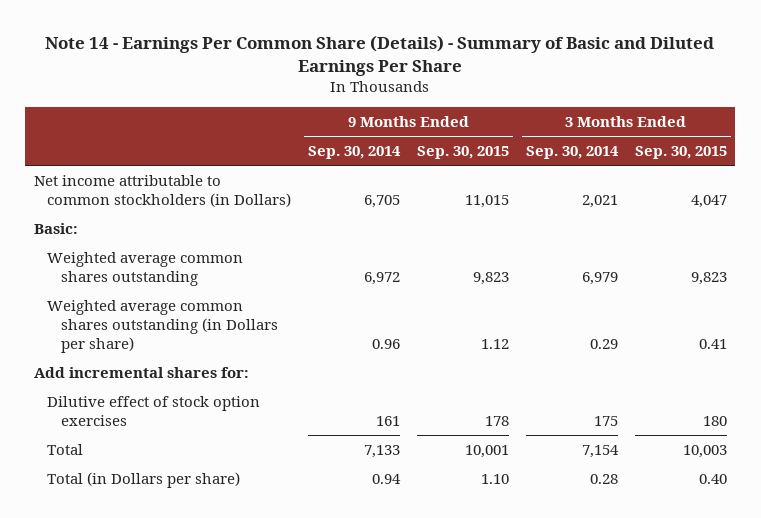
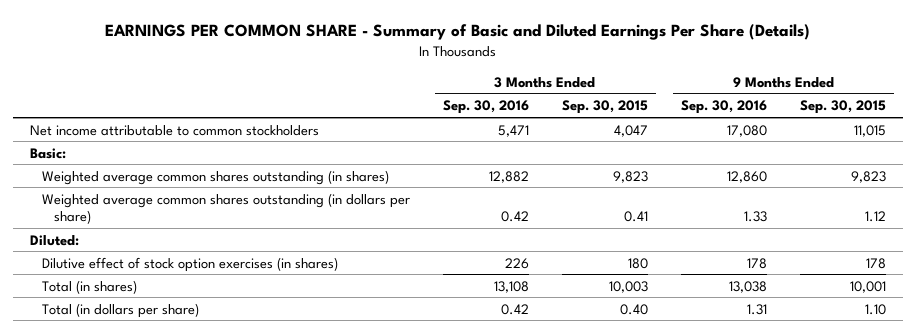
[45,34,715,76] Note 14 - Earnings Per Common Share (Details) - Summary of Basic and Diluted Earnings Per Share -> [104,23,810,40] EARNINGS PER COMMON SHARE - Summary of Basic and Diluted Earnings Per Share (Details)
[308,145,402,159] Sep. 30, 2014 -> none
[526,145,620,159] Sep. 30, 2014 -> none
none -> [442,100,529,115] Sep. 30, 2016
none -> [681,100,768,115] Sep. 30, 2016
[33,174,292,207] Net income attributable to common stockholders (in Dollars) -> [29,124,319,136] Net income attributable to common stockholders
[33,366,249,378] Add incremental shares for: -> none
[47,251,244,286] Weighted average common shares outstanding -> [41,169,389,185] Weighted average common shares outstanding (in shares)
[47,299,279,353] Weighted average common shares outstanding (in Dollars per share) -> [41,192,410,224] Weighted average common shares outstanding (in dollars per share)
none -> [29,234,79,246] Diluted:
[47,395,261,426] Dilutive effect of stock option exercises -> [41,256,338,272] Dilutive effect of stock option exercises (in shares)
[47,443,84,455] Total -> [41,279,137,294] Total (in shares)
[47,471,241,488] Total (in Dollars per share) -> [41,302,199,318] Total (in dollars per share)

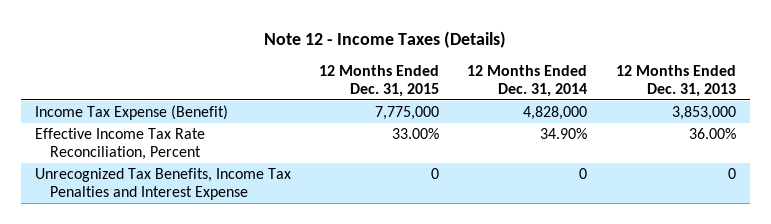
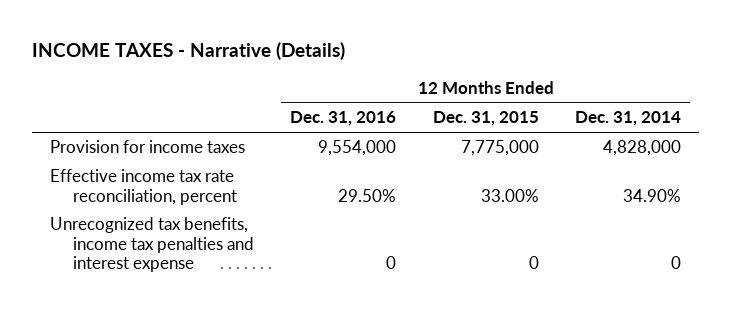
[264,30,507,48] Note 12 - Income Taxes (Details) -> [31,42,345,61] INCOME TAXES - Narrative (Details)
[615,65,736,97] 12 Months Ended Dec. 31, 2013 -> none
none -> [290,111,397,127] Dec. 31, 2016
[34,105,228,121] Income Tax Expense (Benefit) -> [50,140,246,154] Provision for income taxes
[34,128,205,160] Effective Income Tax Rate Reconciliation, Percent -> [50,169,237,205] Effective income tax rate reconciliation, percent
[34,168,291,200] Unrecognized Tax Benefits, Income Tax Penalties and Interest Expense -> [50,217,254,272] Unrecognized tax benefits, income tax penalties and interest expense

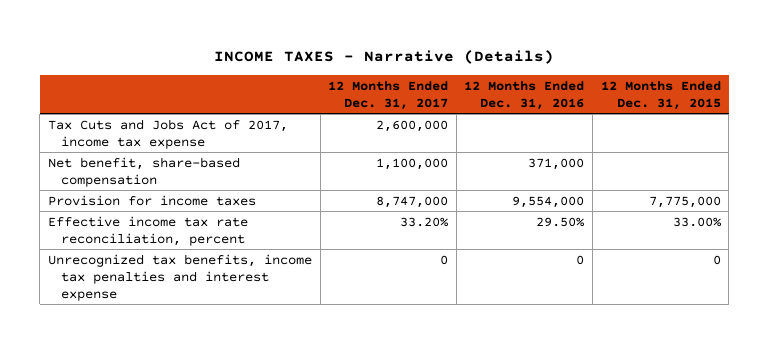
[575,111,682,127] Dec. 31, 2014 -> none
none -> [328,80,449,110] 12 Months Ended Dec. 31, 2017
none -> [47,118,288,149] Tax Cuts and Jobs Act of 2017, income tax expense
none -> [47,156,240,187] Net benefit, share-based compensation

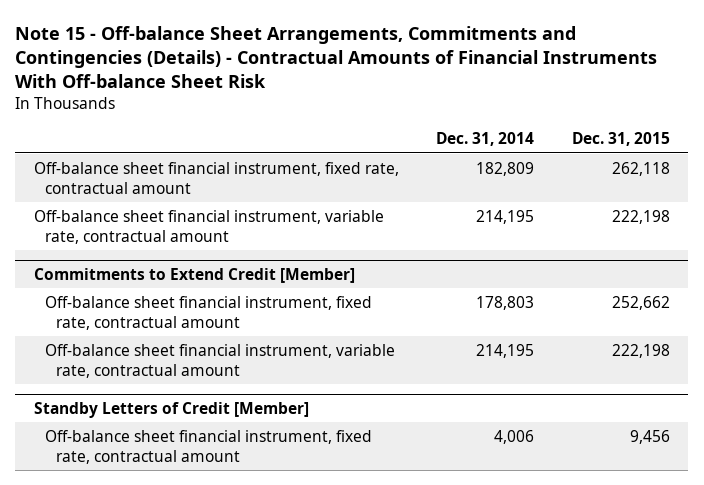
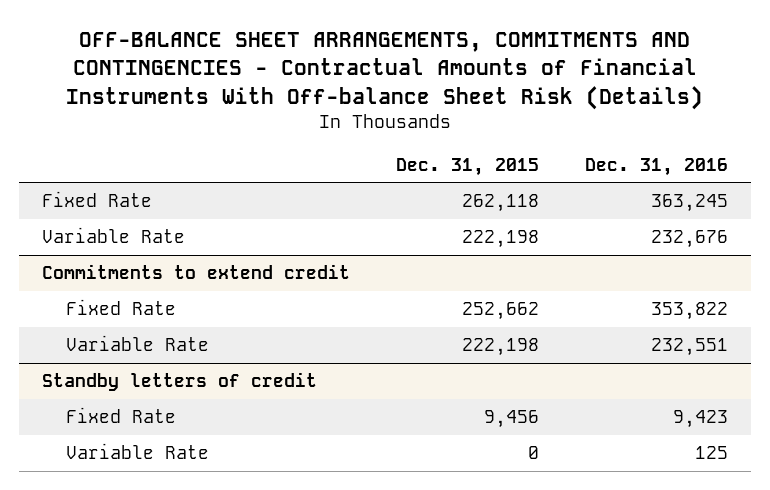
[15,25,658,88] Note 15 - Off-balance Sheet Arrangements, Commitments and Contingencies (Details) - Contractual Amounts of Financial Instruments With Off-balance Sheet Risk -> [65,31,703,110] OFF-BALANCE SHEET ARRANGEMENTS, COMMITMENTS AND CONTINGENCIES - Contractual Amounts of Financial Instruments With Off-balance Sheet Risk (Details)
[436,132,535,147] Dec. 31, 2014 -> none
none -> [584,157,728,176] Dec. 31, 2016
[34,161,400,194] Off-balance sheet financial instrument, fixed rate, contractual amount -> [41,191,152,208] Fixed Rate
[34,209,385,244] Off-balance sheet financial instrument, variable rate, contractual amount -> [41,227,185,244] Variable Rate
[34,267,356,283] Commitments to Extend Credit [Member] -> [41,264,350,280] Commitments to extend credit
[45,295,373,330] Off-balance sheet financial instrument, fixed rate, contractual amount -> [65,299,176,316] Fixed Rate
[45,343,396,378] Off-balance sheet financial instrument, variable rate, contractual amount -> [65,335,209,352] Variable Rate
[34,401,310,418] Standby Letters of Credit [Member] -> [41,372,317,392] Standby letters of credit
[45,429,373,464] Off-balance sheet financial instrument, fixed rate, contractual amount -> [65,407,176,424] Fixed Rate
none -> [65,443,209,460] Variable Rate

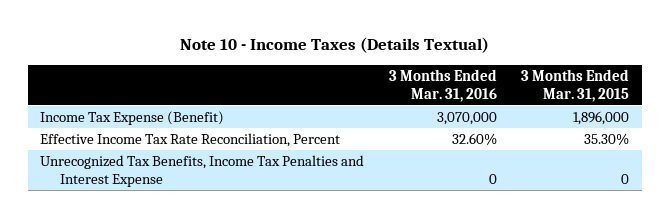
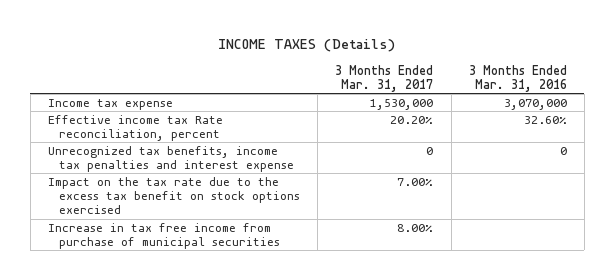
[179,37,489,54] Note 10 - Income Taxes (Details Textual) -> [218,39,396,53] INCOME TAXES (Details)
[521,68,630,102] 3 Months Ended Mar. 31, 2015 -> none
none -> [335,64,434,92] 3 Months Ended Mar. 31, 2017
[39,110,224,125] Income Tax Expense (Benefit) -> [47,98,173,110] Income tax expense
[39,132,340,147] Effective Income Tax Rate Reconciliation, Percent -> [47,114,223,142] Effective income tax Rate reconciliation, percent
[39,154,364,187] Unrecognized Tax Benefits, Income Tax Penalties and Interest Expense -> [47,145,295,173] Unrecognized tax benefits, income tax penalties and interest expense
none -> [47,176,301,215] Impact on the tax rate due to the excess tax benefit on stock options exercised
none -> [47,222,281,250] Increase in tax free income from purchase of municipal securities

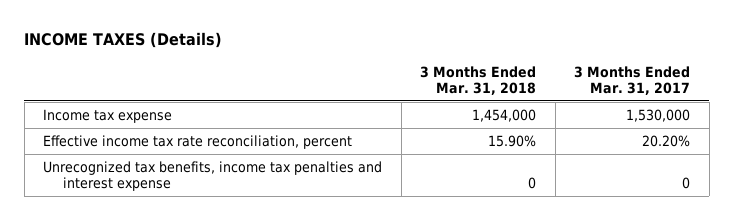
[468,64,567,92] 3 Months Ended Mar. 31, 2016 -> none
none -> [420,65,537,95] 3 Months Ended Mar. 31, 2018
[47,114,223,142] Effective income tax Rate reconciliation, percent -> [43,135,353,150] Effective income tax rate reconciliation, percent
[47,176,301,215] Impact on the tax rate due to the excess tax benefit on stock options exercised -> none
[47,222,281,250] Increase in tax free income from purchase of municipal securities -> none

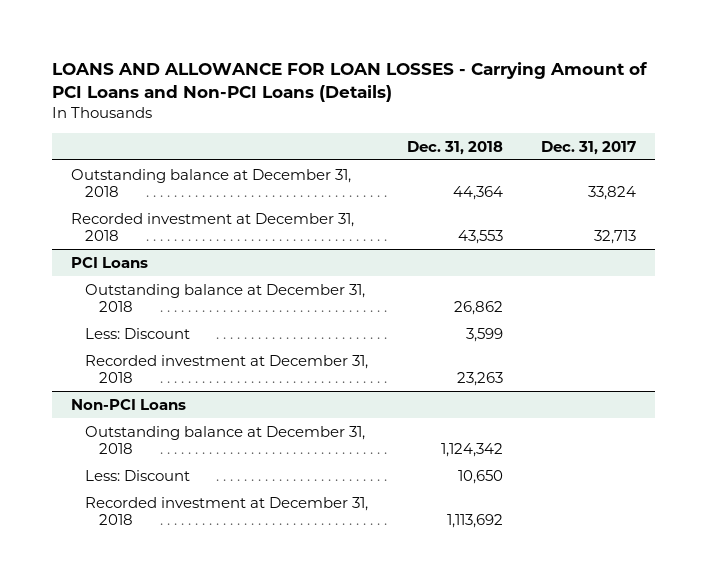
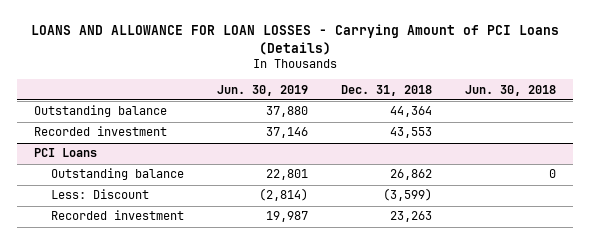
[51,62,648,103] LOANS AND ALLOWANCE FOR LOAN LOSSES - Carrying Amount of PCI Loans and Non-PCI Loans (Details) -> [31,23,560,55] LOANS AND ALLOWANCE FOR LOAN LOSSES - Carrying Amount of PCI Loans (Details)
[540,140,636,155] Dec. 31, 2017 -> none
none -> [217,84,309,96] Jun. 30, 2019
none -> [465,84,557,96] Jun. 30, 2018
[71,168,352,197] Outstanding balance at December 31, 2018 -> [33,105,167,118] Outstanding balance
[71,212,355,241] Recorded investment at December 31, 2018 -> [33,126,167,137] Recorded investment
[71,398,187,410] Non-PCI Loans -> none
[85,425,366,454] Outstanding balance at December 31, 2018 -> none
[85,469,191,481] Less: Discount -> none
[85,496,369,525] Recorded investment at December 31, 2018 -> none
[85,283,366,312] Outstanding balance at December 31, 2018 -> [51,168,185,181] Outstanding balance
[465,327,503,342] 3,599 -> [383,188,433,202] (3,599)
[85,354,369,383] Recorded investment at December 31, 2018 -> [51,210,185,221] Recorded investment

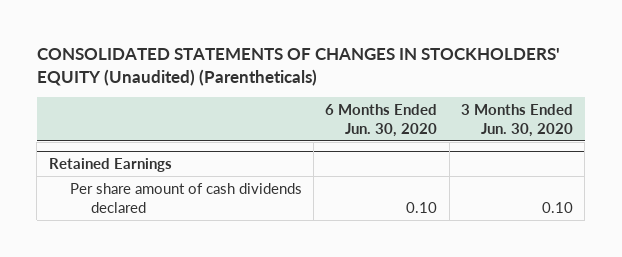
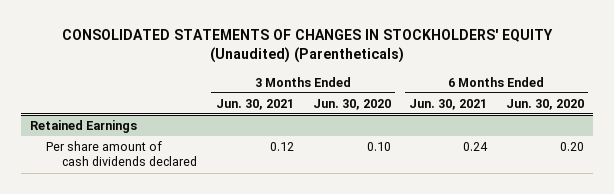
none -> [215,98,294,110] Jun. 30, 2021
none -> [409,98,488,110] Jun. 30, 2021
[406,201,438,213] 0.10 -> [559,141,584,151] 0.20

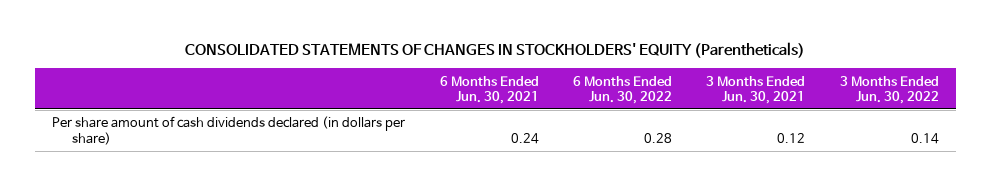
[61,29,553,64] CONSOLIDATED STATEMENTS OF CHANGES IN STOCKHOLDERS' EQUITY (Unaudited) (Parentheticals) -> [185,42,806,59] CONSOLIDATED STATEMENTS OF CHANGES IN STOCKHOLDERS' EQUITY (Parentheticals)
[312,98,391,110] Jun. 30, 2020 -> none
[505,98,584,110] Jun. 30, 2020 -> none
none -> [572,75,672,105] 6 Months Ended Jun. 30, 2022
none -> [839,75,939,105] 3 Months Ended Jun. 30, 2022
[30,119,138,133] Retained Earnings -> none
[46,140,198,167] Per share amount of cash dividends declared -> [52,116,406,145] Per share amount of cash dividends declared (in dollars per share)

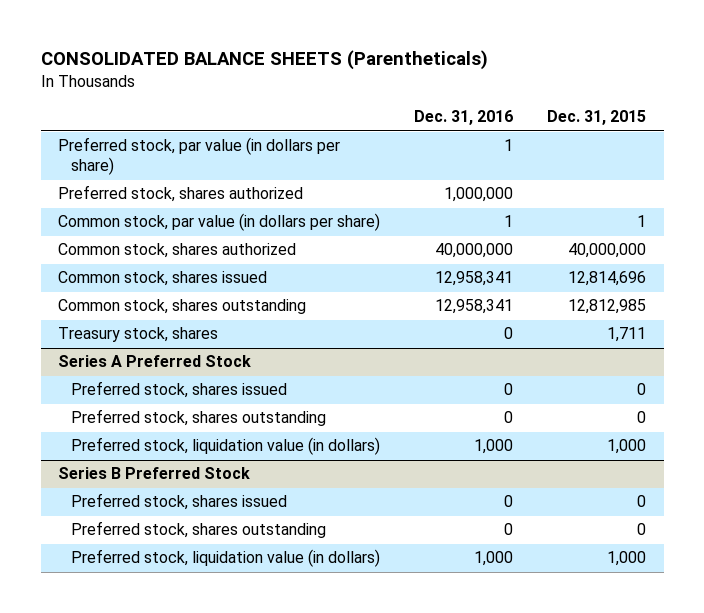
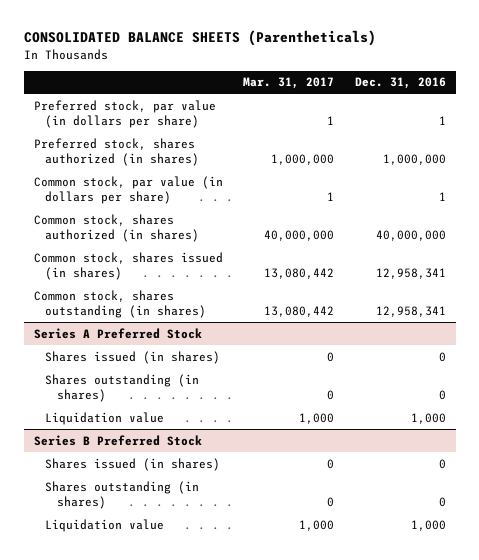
[547,110,647,126] Dec. 31, 2015 -> none
none -> [243,77,335,90] Mar. 31, 2017
[57,185,303,203] Preferred stock, shares authorized -> [33,137,200,167] Preferred stock, shares authorized (in shares)
[57,327,218,343] Treasury stock, shares -> none
[57,243,296,259] Common stock, shares authorized -> [33,213,200,243] Common stock, shares authorized (in shares)
[57,271,267,287] Common stock, shares issued -> [33,251,223,281] Common stock, shares issued (in shares)
[57,299,306,315] Common stock, shares outstanding -> [33,289,207,319] Common stock, shares outstanding (in shares)
[70,381,287,399] Preferred stock, shares issued -> [45,350,221,364] Shares issued (in shares)
[70,409,326,427] Preferred stock, shares outstanding -> [45,373,200,403] Shares outstanding (in shares)
[70,437,380,456] Preferred stock, liquidation value (in dollars) -> [45,411,165,425] Liquidation value
[70,493,287,511] Preferred stock, shares issued -> [45,457,221,471] Shares issued (in shares)
[70,521,326,539] Preferred stock, shares outstanding -> [45,480,200,510] Shares outstanding (in shares)
[70,549,380,568] Preferred stock, liquidation value (in dollars) -> [45,518,165,532] Liquidation value

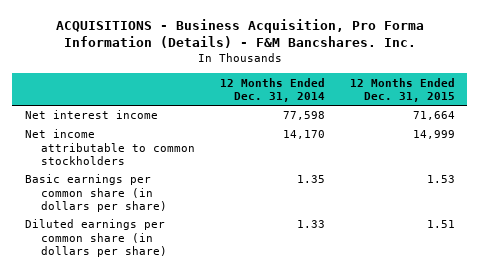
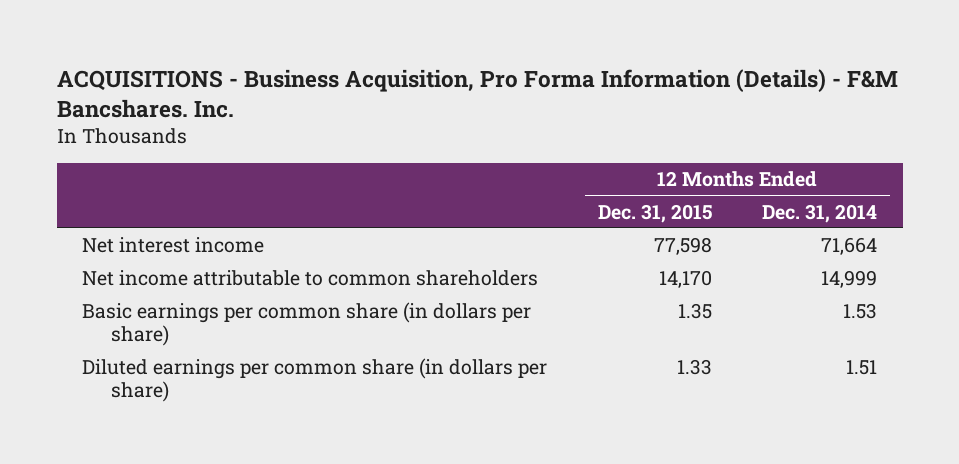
[282,111,325,121] 77,598 -> [821,237,878,256] 71,664
[412,111,455,121] 71,664 -> [653,237,712,256] 77,598
[24,129,196,165] Net income attributable to common stockholders -> [81,270,538,287] Net income attributable to common shareholders
[282,130,325,140] 14,170 -> [821,270,878,289] 14,999
[412,130,455,140] 14,999 -> [658,270,712,289] 14,170
[296,175,325,184] 1.35 -> [843,303,878,320] 1.53
[426,175,455,184] 1.53 -> [677,303,712,320] 1.35
[296,220,325,229] 1.33 -> [846,360,878,376] 1.51
[426,220,455,229] 1.51 -> [676,359,712,376] 1.33

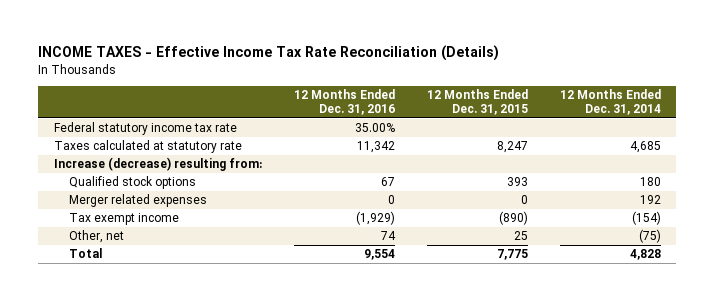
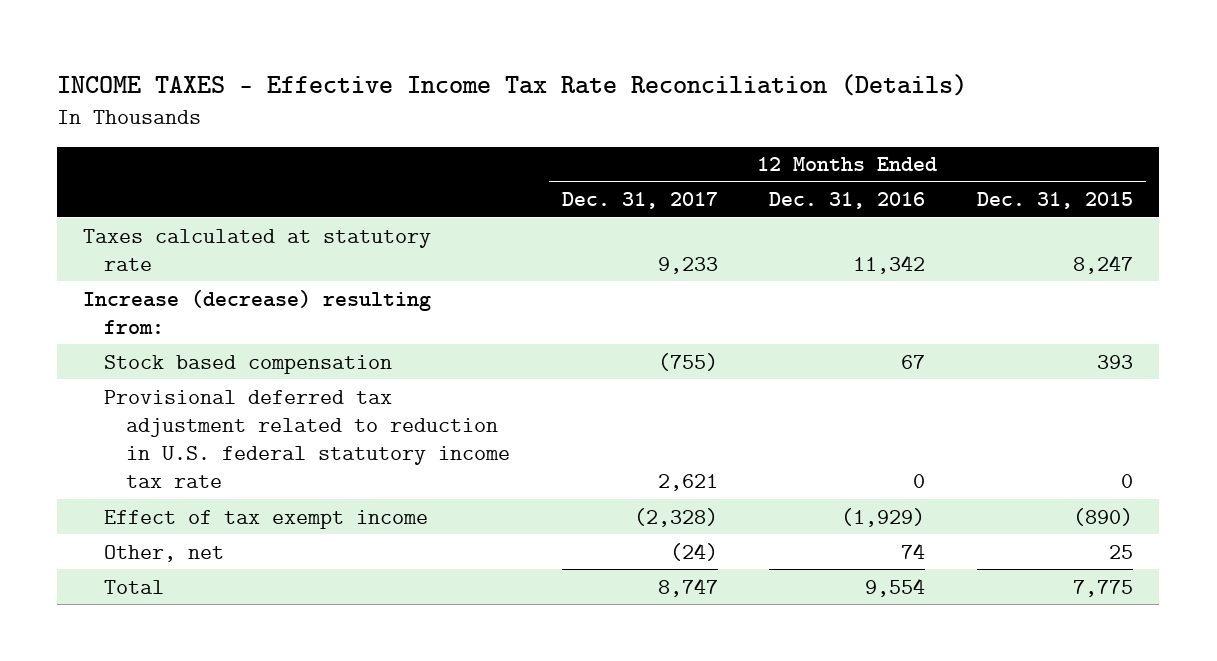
[559,88,661,116] 12 Months Ended Dec. 31, 2014 -> none
none -> [561,192,718,210] Dec. 31, 2017
[53,122,237,136] Federal statutory income tax rate -> none
[69,194,208,208] Merger related expenses -> none
[69,176,197,190] Qualified stock options -> [104,354,393,374] Stock based compensation
none -> [104,389,510,488] Provisional deferred tax adjustment related to reduction in U.S. federal statutory income tax rate
[69,213,180,226] Tax exempt income -> [104,509,429,529] Effect of tax exempt income

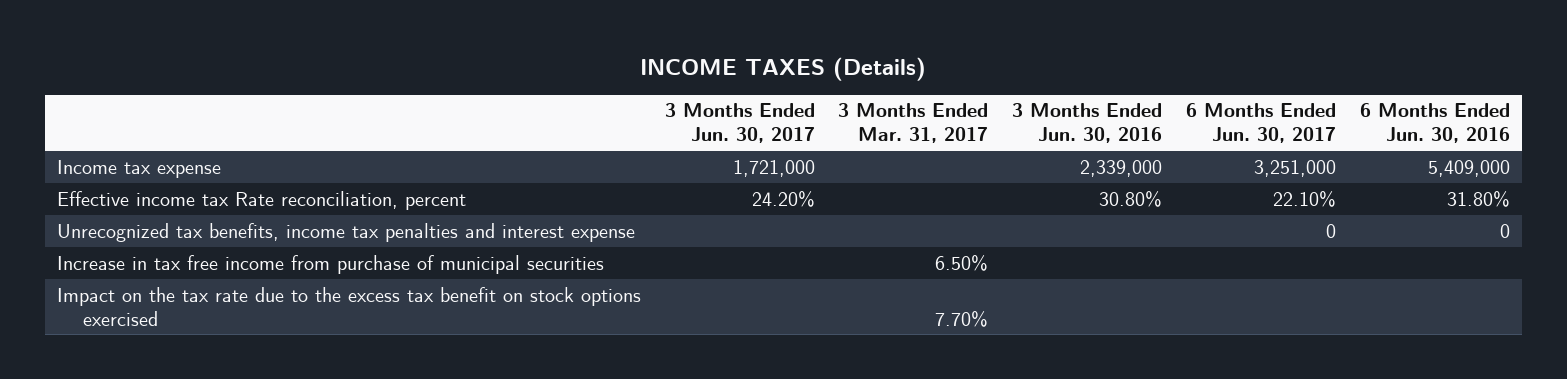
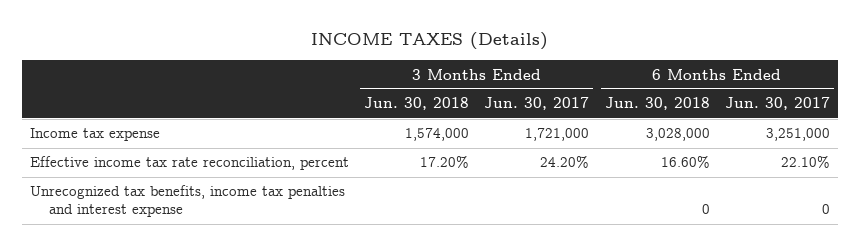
[838,103,989,144] 3 Months Ended Mar. 31, 2017 -> none
[1012,103,1163,144] 3 Months Ended Jun. 30, 2016 -> none
[1360,103,1511,144] 6 Months Ended Jun. 30, 2016 -> none
none -> [364,97,470,111] Jun. 30, 2018
none -> [604,97,710,111] Jun. 30, 2018
[56,190,466,210] Effective income tax Rate reconciliation, percent -> [30,156,350,171] Effective income tax rate reconciliation, percent
[56,254,604,274] Increase in tax free income from purchase of municipal securities -> none
[56,286,641,326] Impact on the tax rate due to the excess tax benefit on stock options exercised -> none

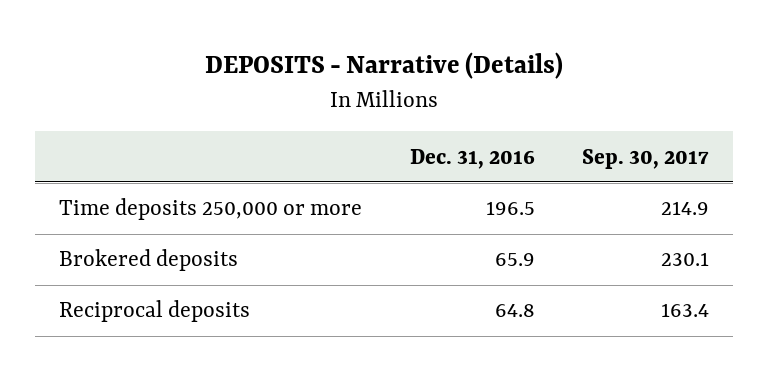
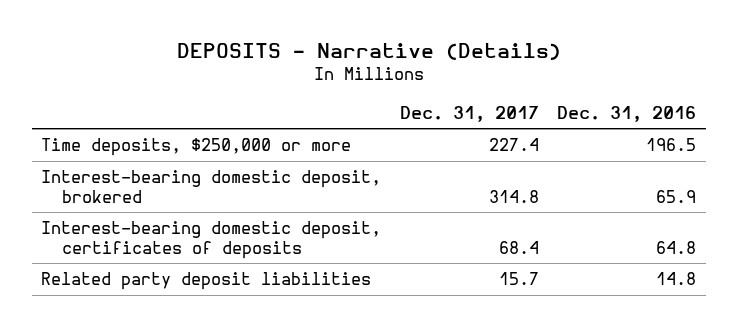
[582,148,710,169] Sep. 30, 2017 -> none
none -> [399,105,539,122] Dec. 31, 2017
[58,198,362,221] Time deposits 250,000 or more -> [41,138,352,157] Time deposits, $250,000 or more
[58,249,238,272] Brokered deposits -> [41,170,382,203] Interest-bearing domestic deposit, brokered
[58,300,250,323] Reciprocal deposits -> [41,221,382,259] Interest-bearing domestic deposit, certificates of deposits
none -> [41,272,372,291] Related party deposit liabilities

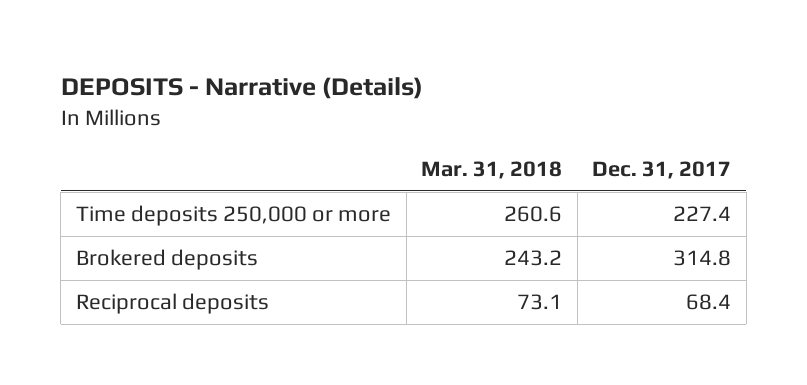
[557,105,697,122] Dec. 31, 2016 -> none
none -> [421,161,563,180] Mar. 31, 2018
[41,272,372,291] Related party deposit liabilities -> none
[41,138,352,157] Time deposits, $250,000 or more -> [76,205,392,227] Time deposits 250,000 or more
[41,170,382,203] Interest-bearing domestic deposit, brokered -> [76,249,259,271] Brokered deposits
[41,221,382,259] Interest-bearing domestic deposit, certificates of deposits -> [76,293,270,315] Reciprocal deposits

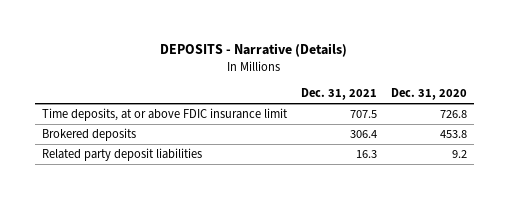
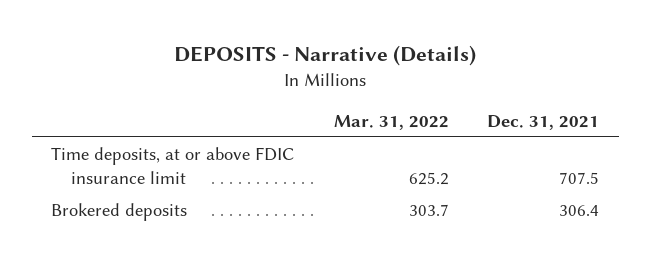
[390,88,467,101] Dec. 31, 2020 -> none
none -> [333,114,449,130] Mar. 31, 2022
[41,148,202,162] Related party deposit liabilities -> none

